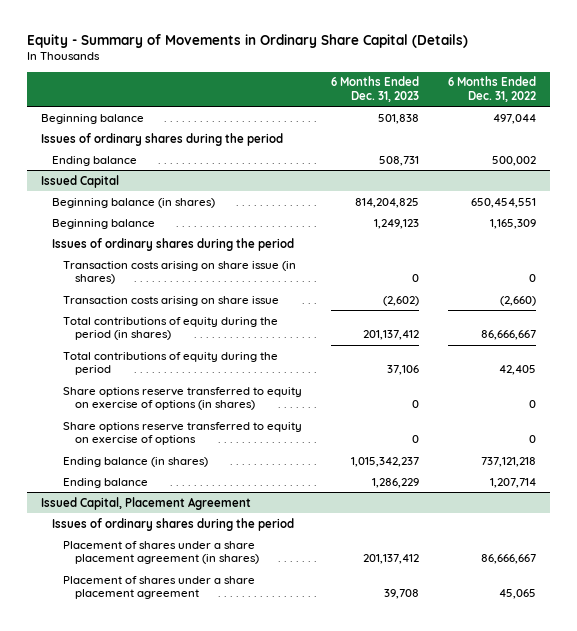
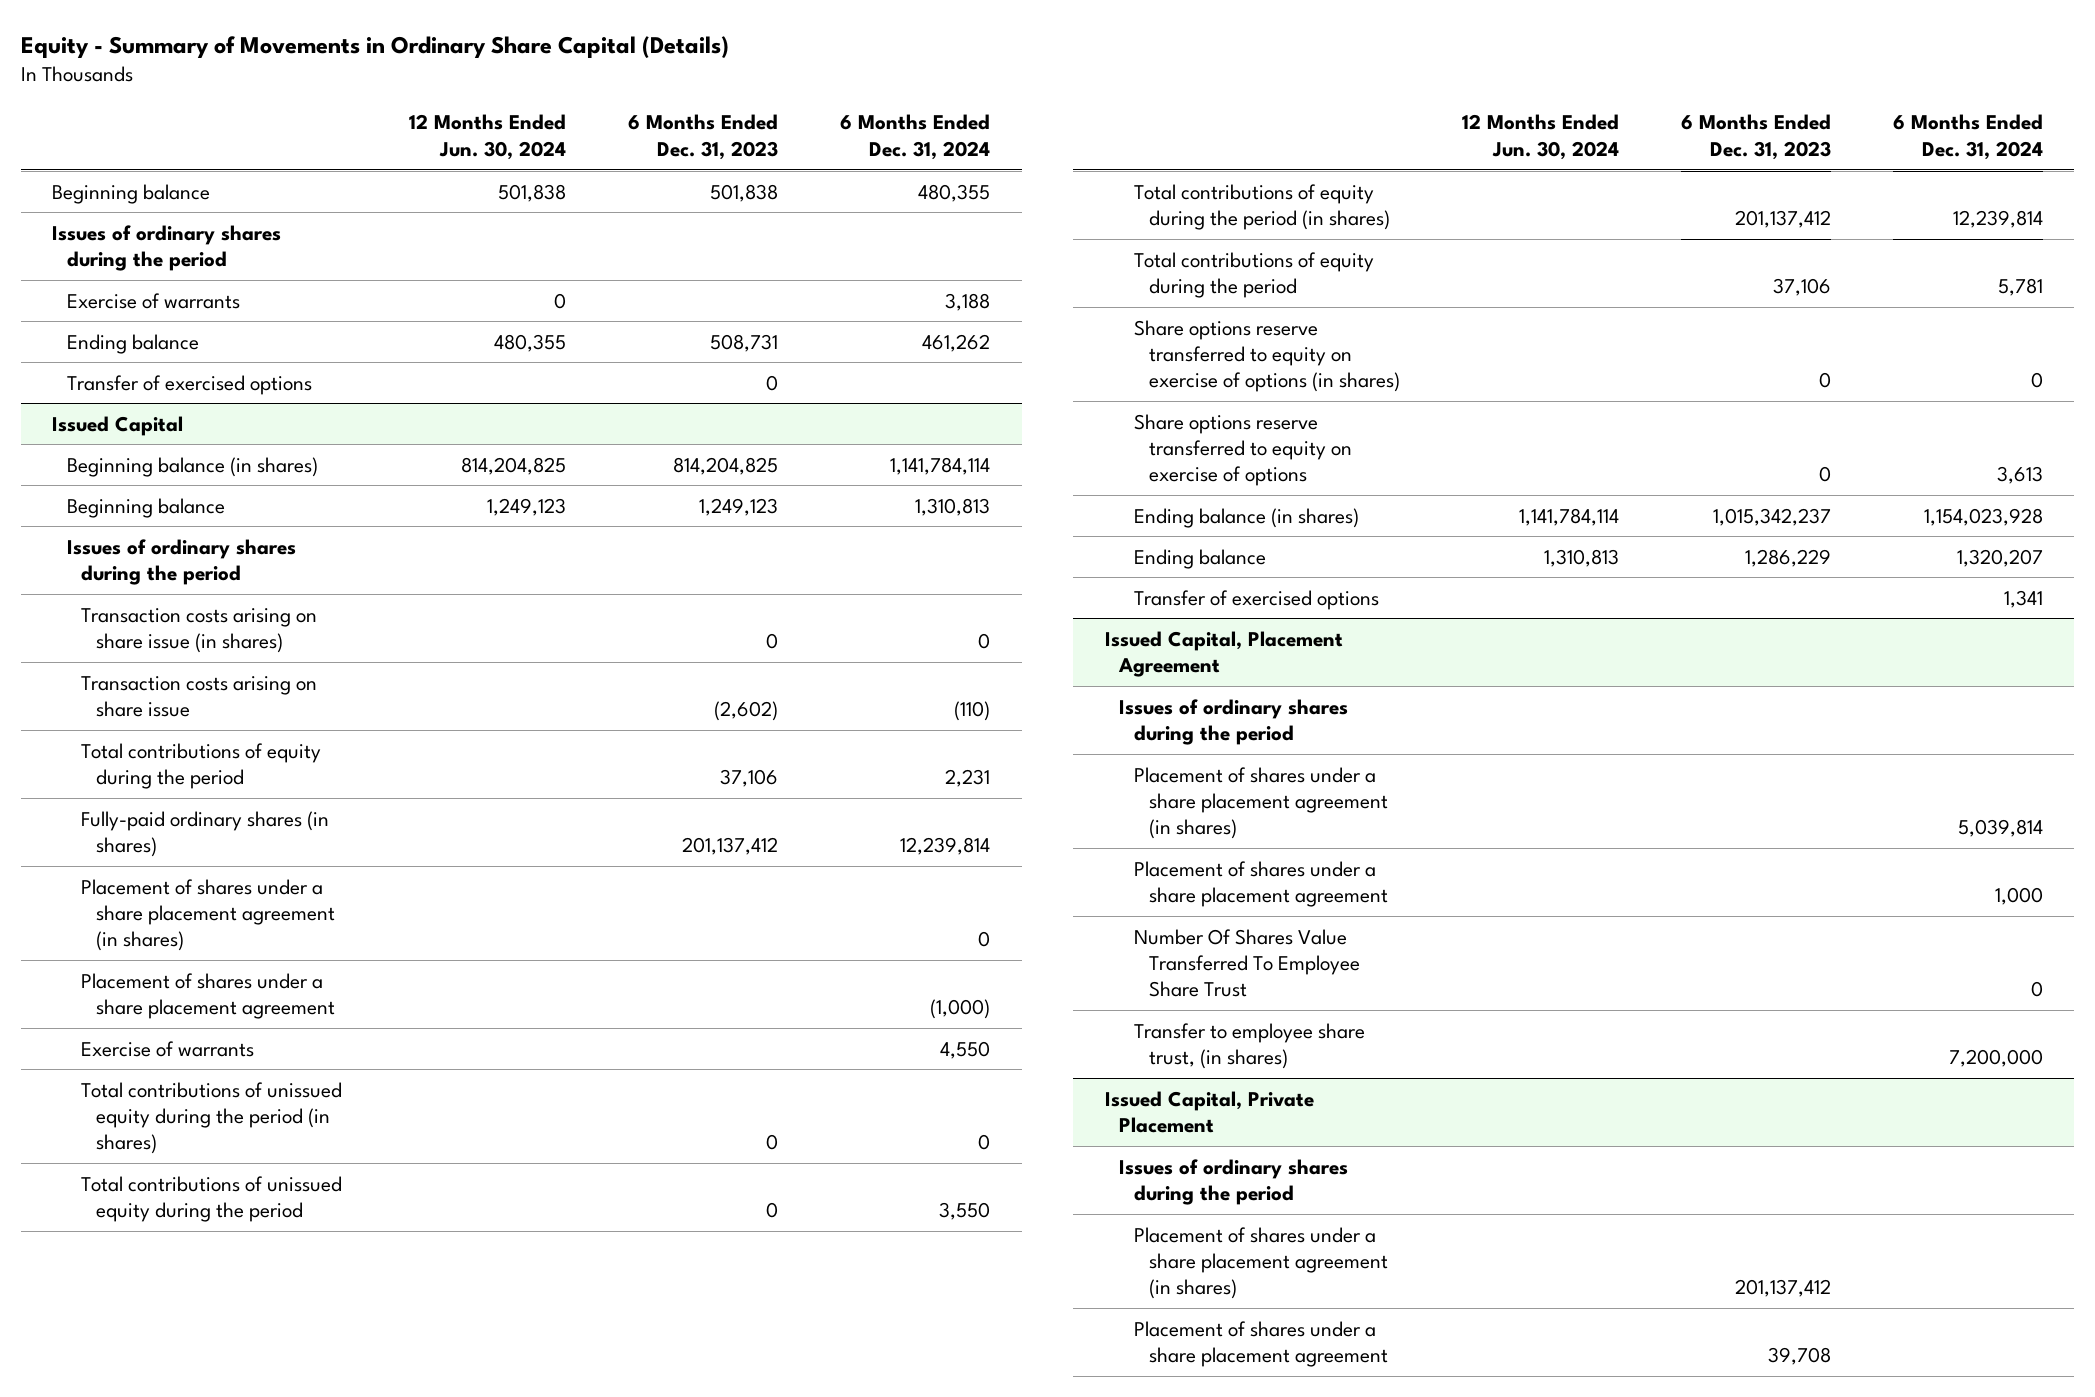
[447,76,536,102] 6 Months Ended Dec. 31, 2022 -> none
none -> [409,114,567,160] 12 Months Ended Jun. 30, 2024
none -> [840,114,991,160] 6 Months Ended Dec. 31, 2024
none -> [66,292,240,309] Exercise of warrants
none -> [66,374,312,395] Transfer of exercised options
none -> [81,742,322,789] Total contributions of equity during the period
none -> [81,810,330,857] Fully-paid ordinary shares (in shares)
none -> [81,878,336,952] Placement of shares under a share placement agreement (in shares)
none -> [81,972,336,1019] Placement of shares under a share placement agreement
none -> [81,1040,255,1057] Exercise of warrants
none -> [81,1081,343,1155] Total contributions of unissued equity during the period (in shares)
none -> [81,1175,343,1222] Total contributions of unissued equity during the period
none -> [1134,589,1380,610] Transfer of exercised options
none -> [1134,766,1388,840] Placement of shares under a share placement agreement (in shares)
none -> [1134,860,1388,907] Placement of shares under a share placement agreement
none -> [1134,928,1360,998] Number Of Shares Value Transferred To Employee Share Trust
none -> [1134,1022,1366,1069] Transfer to employee share trust, (in shares)
none -> [1104,1090,1314,1133] Issued Capital, Private Placement
none -> [1119,1158,1349,1205] Issues of ordinary shares during the period

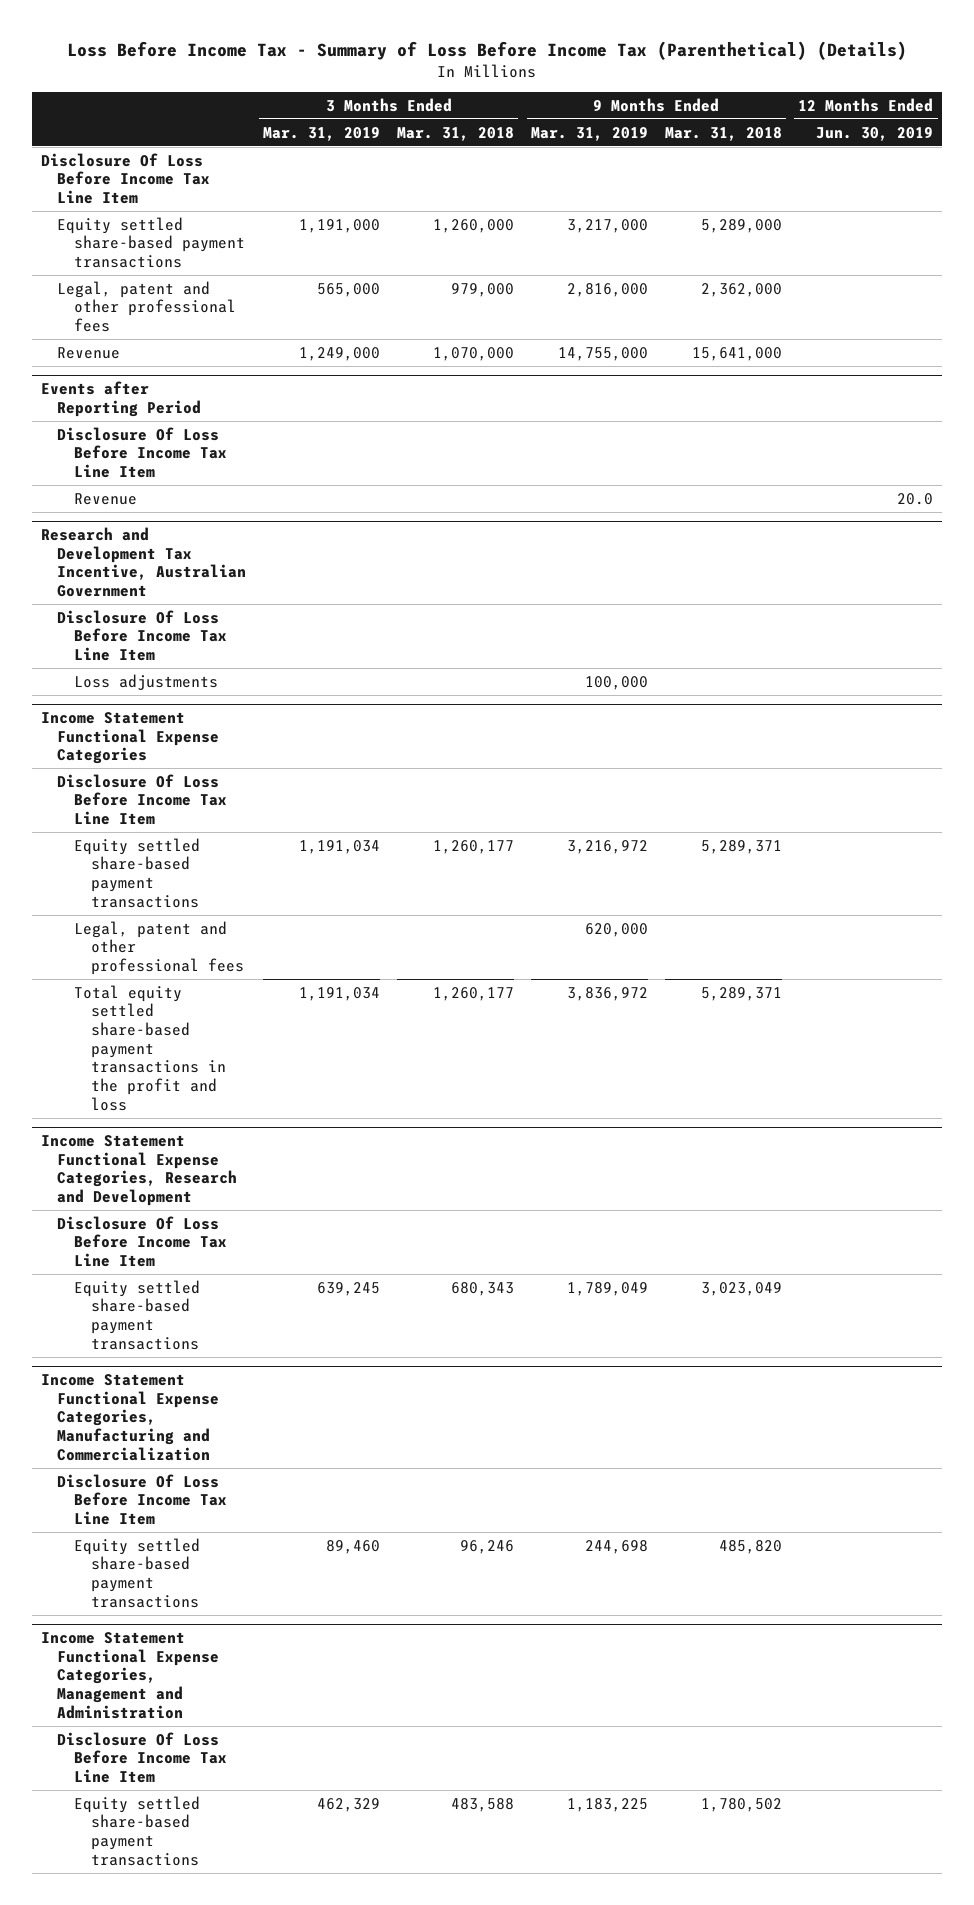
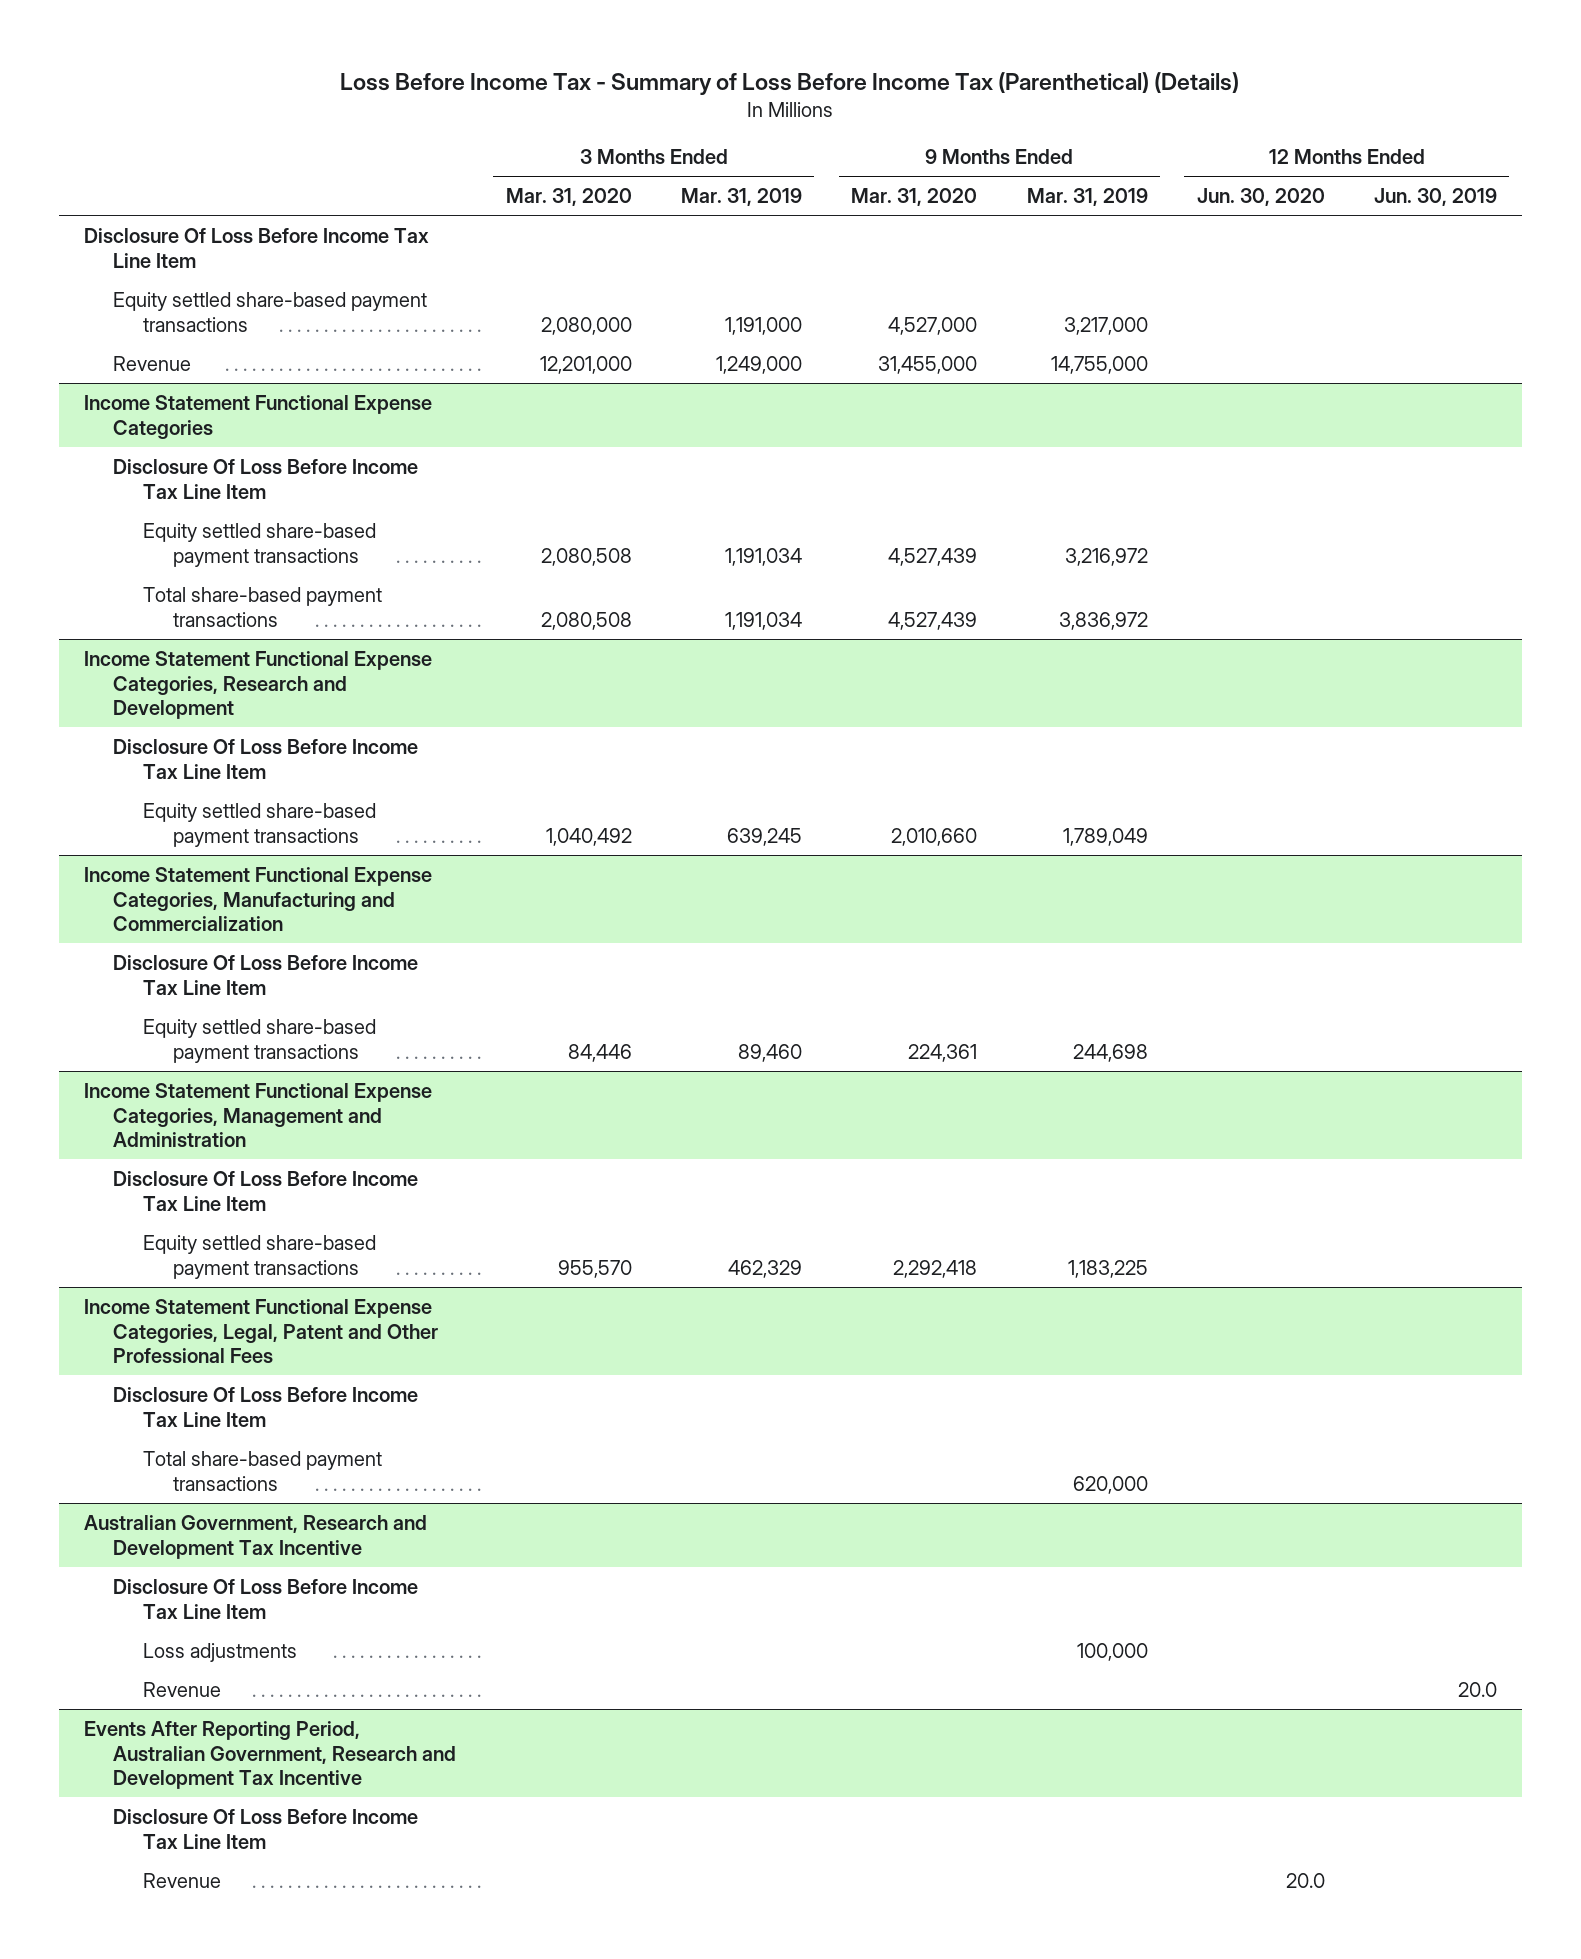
[396,126,514,141] Mar. 31, 2018 -> none
[664,126,782,141] Mar. 31, 2018 -> none
none -> [505,188,632,207] Mar. 31, 2020
none -> [851,188,978,207] Mar. 31, 2020
none -> [1196,188,1325,207] Jun. 30, 2020
[57,280,236,333] Legal, patent and other professional fees -> none
[40,381,202,417] Events after Reporting Period -> none
[57,426,227,479] Disclosure Of Loss Before Income Tax Line Item -> none
[73,492,137,505] Revenue -> none
[40,527,247,598] Research and Development Tax Incentive, Australian Government -> none
[57,609,227,662] Disclosure Of Loss Before Income Tax Line Item -> none
[73,673,218,690] Loss adjustments -> none
[73,920,244,976] Legal, patent and other professional fees -> none
[73,984,226,1111] Total equity settled share-based payment transactions in the profit and loss -> [143,586,383,627] Total share-based payment transactions
none -> [83,1298,439,1364] Income Statement Functional Expense Categories, Legal, Patent and Other Professional Fees
none -> [113,1386,419,1427] Disclosure Of Loss Before Income Tax Line Item
none -> [143,1450,383,1491] Total share-based payment transactions
none -> [83,1514,427,1559] Australian Government, Research and Development Tax Incentive
none -> [113,1578,419,1619] Disclosure Of Loss Before Income Tax Line Item
none -> [143,1642,298,1662] Loss adjustments
none -> [143,1681,222,1697] Revenue
none -> [83,1720,457,1790] Events After Reporting Period, Australian Government, Research and Development Tax Incentive
none -> [113,1808,419,1849] Disclosure Of Loss Before Income Tax Line Item
none -> [143,1872,222,1888] Revenue

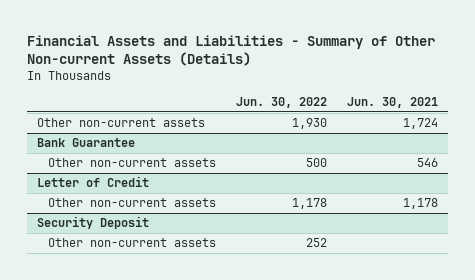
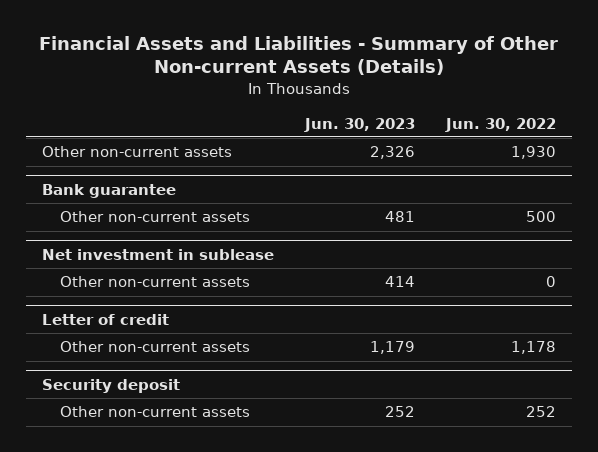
[346,97,438,109] Jun. 30, 2021 -> none
none -> [303,117,415,132] Jun. 30, 2023
[37,138,136,148] Bank Guarantee -> [41,183,176,198] Bank guarantee
none -> [41,248,274,260] Net investment in sublease
none -> [60,276,251,288] Other non-current assets
[37,176,150,188] Letter of Credit -> [41,313,169,325] Letter of credit
[37,216,150,230] Security Deposit -> [41,378,180,393] Security deposit

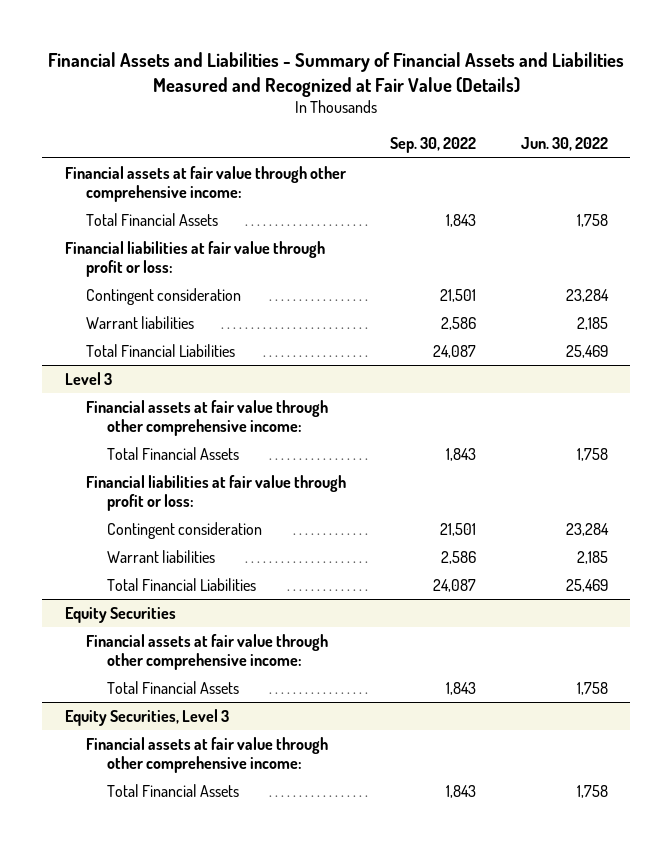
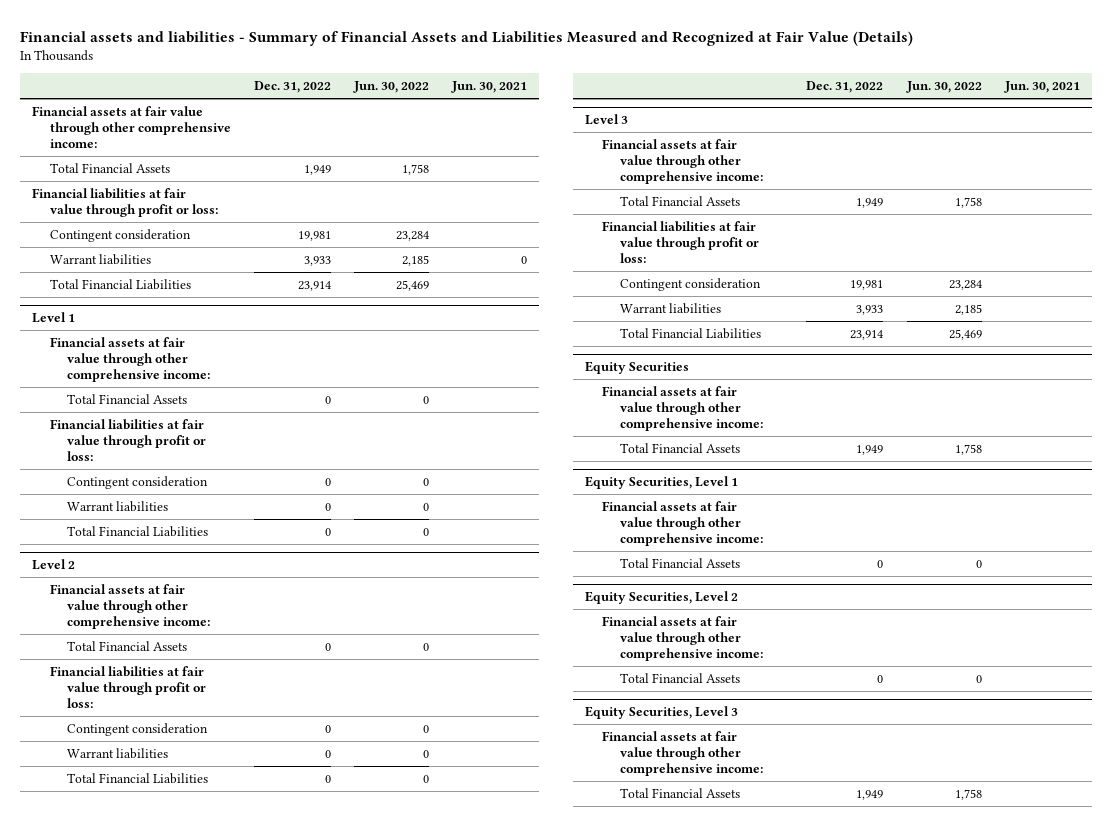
[48,52,625,97] Financial Assets and Liabilities - Summary of Financial Assets and Liabilities Measured and Recognized at Fair Value (Details) -> [20,30,914,46] Financial assets and liabilities - Summary of Financial Assets and Liabilities Measured and Recognized at Fair Value (Details)
[390,137,477,154] Sep. 30, 2022 -> none
none -> [253,81,331,94] Dec. 31, 2022
none -> [451,81,528,94] Jun. 30, 2021
none -> [32,311,76,323] Level 1
none -> [49,336,210,383] Financial assets at fair value through other comprehensive income:
none -> [66,393,187,404] Total Financial Assets
none -> [49,418,206,462] Financial liabilities at fair value through profit or loss:
none -> [66,475,208,489] Contingent consideration
none -> [66,500,168,512] Warrant liabilities
none -> [66,525,208,537] Total Financial Liabilities
none -> [32,558,76,570] Level 2
none -> [49,583,210,630] Financial assets at fair value through other comprehensive income:
none -> [66,640,187,651] Total Financial Assets
none -> [49,665,206,709] Financial liabilities at fair value through profit or loss:
none -> [66,722,208,736] Contingent consideration
none -> [66,747,168,759] Warrant liabilities
none -> [66,772,208,784] Total Financial Liabilities
none -> [584,475,738,489] Equity Securities, Level 1
none -> [602,500,763,547] Financial assets at fair value through other comprehensive income:
none -> [619,557,740,568] Total Financial Assets
none -> [584,590,738,604] Equity Securities, Level 2
none -> [602,615,763,662] Financial assets at fair value through other comprehensive income:
none -> [619,672,740,683] Total Financial Assets

